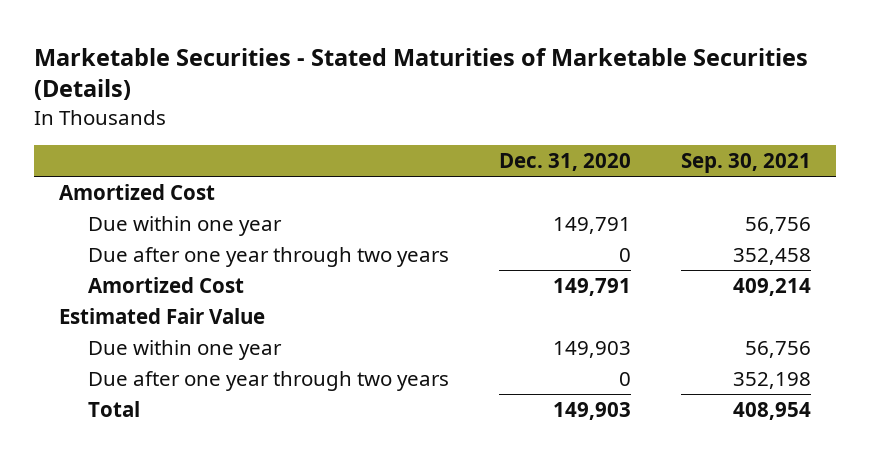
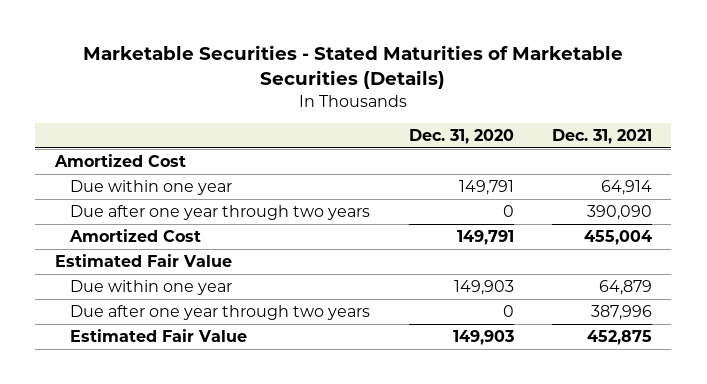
[680,153,811,174] Sep. 30, 2021 -> none
none -> [551,128,652,144] Dec. 31, 2021
[87,400,140,417] Total -> [70,329,248,343] Estimated Fair Value

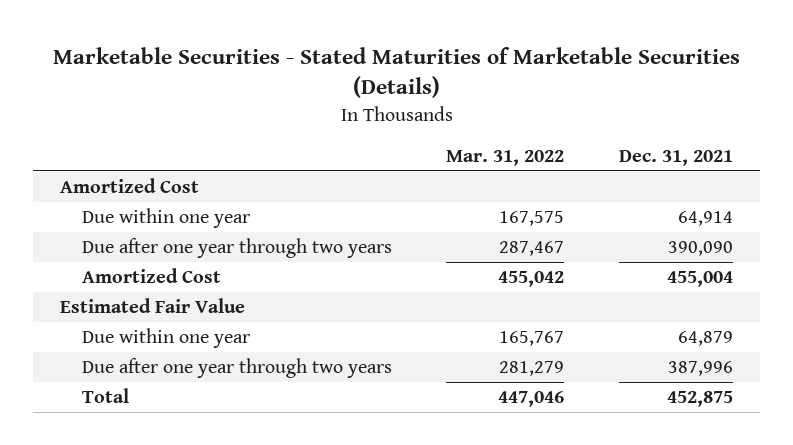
[408,128,514,144] Dec. 31, 2020 -> none
none -> [446,150,565,167] Mar. 31, 2022
[70,329,248,343] Estimated Fair Value -> [81,387,129,403] Total

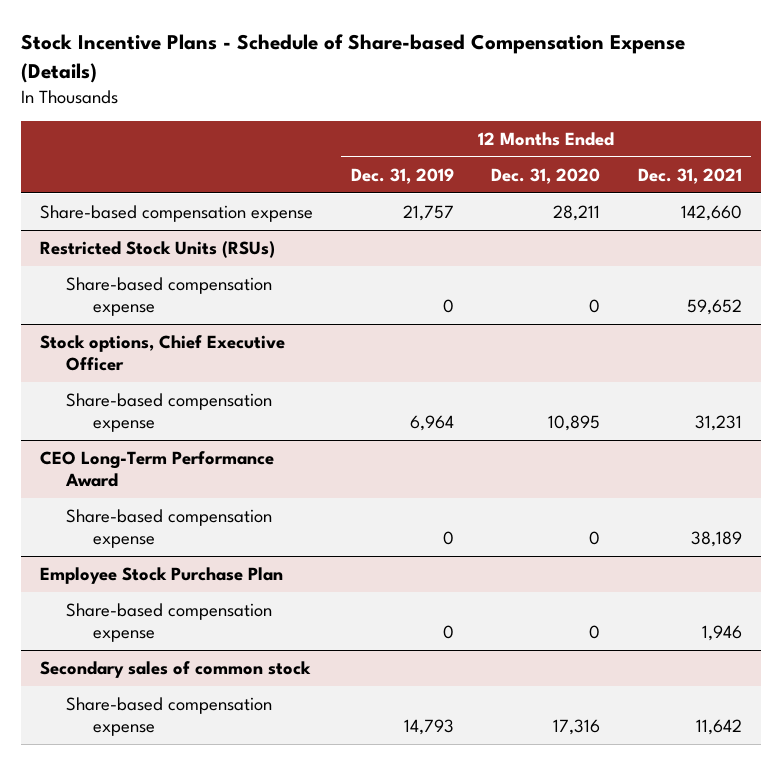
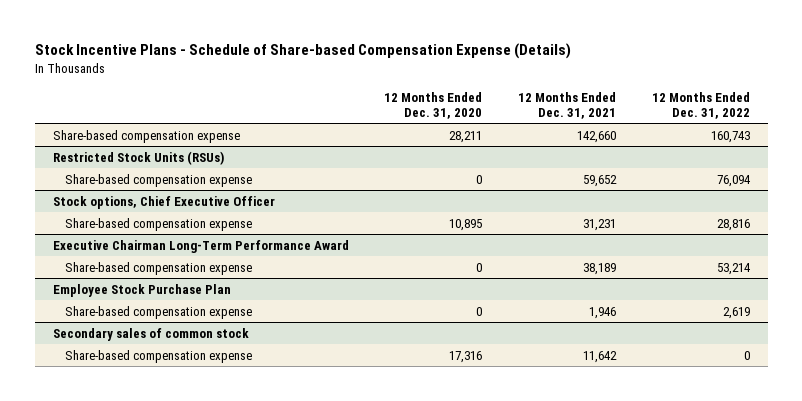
[350,167,454,184] Dec. 31, 2019 -> none
none -> [651,91,750,120] 12 Months Ended Dec. 31, 2022
[39,450,274,488] CEO Long-Term Performance Award -> [52,239,349,253] Executive Chairman Long-Term Performance Award

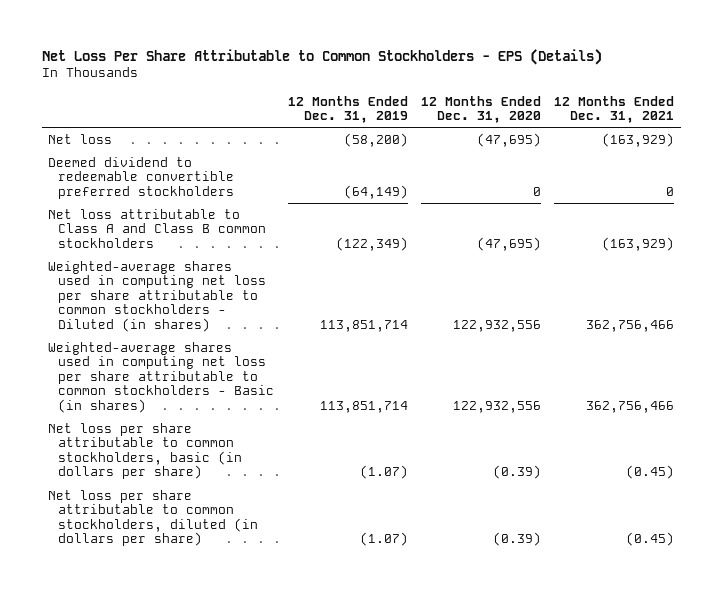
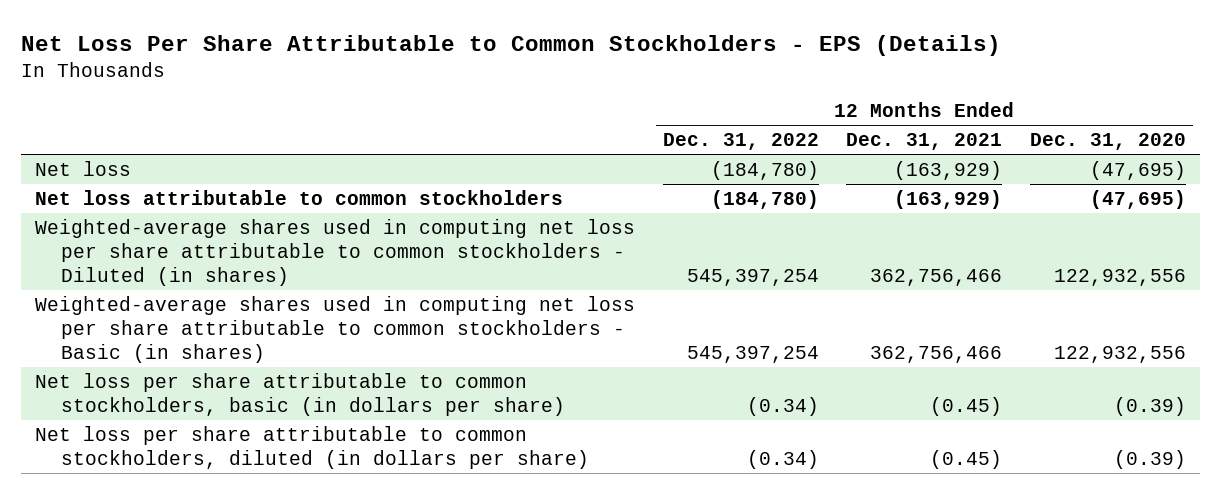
[287,95,408,124] 12 Months Ended Dec. 31, 2019 -> none
none -> [662,133,819,151] Dec. 31, 2022
[48,156,235,199] Deemed dividend to redeemable convertible preferred stockholders -> none
[48,208,267,248] Net loss attributable to Class A and Class B common stockholders -> [34,189,563,205] Net loss attributable to common stockholders

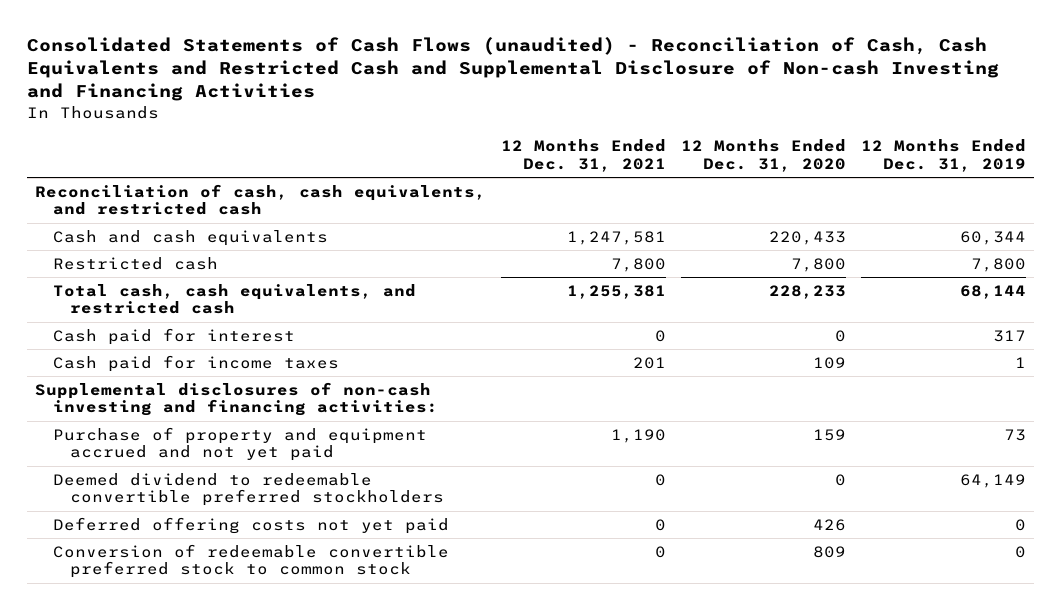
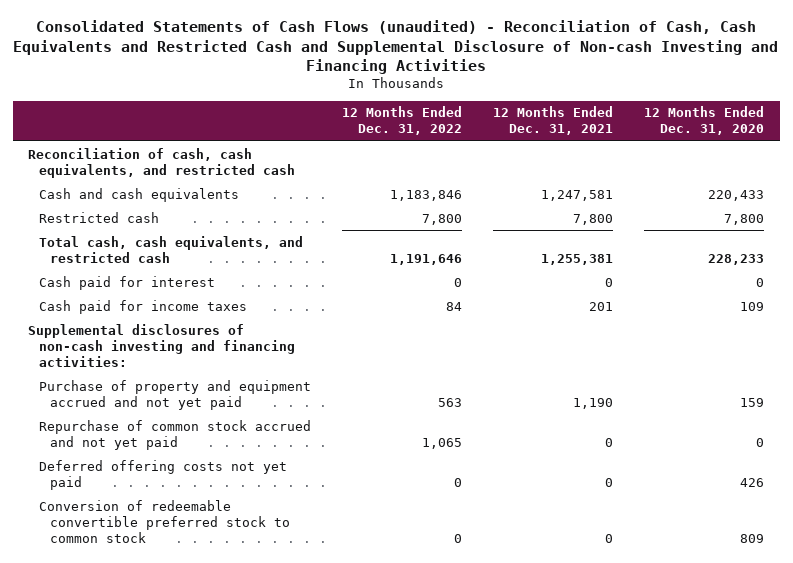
[861,139,1027,172] 12 Months Ended Dec. 31, 2019 -> none
none -> [342,106,463,136] 12 Months Ended Dec. 31, 2022
[52,472,445,507] Deemed dividend to redeemable convertible preferred stockholders -> none
none -> [39,419,312,450] Repurchase of common stock accrued and not yet paid

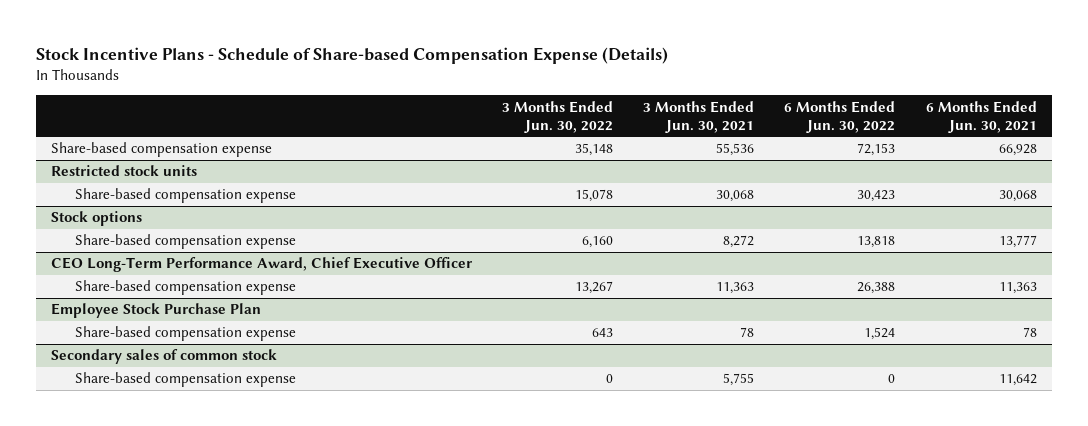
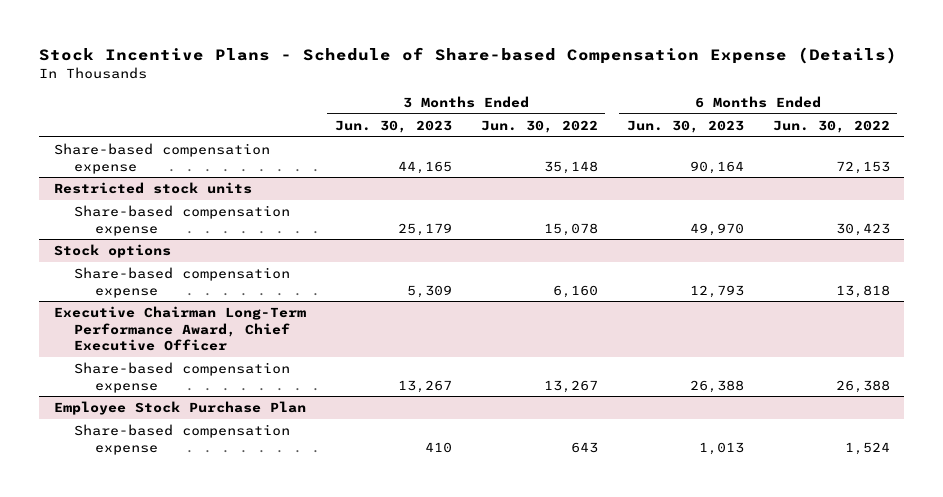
[643,100,755,133] 3 Months Ended Jun. 30, 2021 -> none
[925,100,1037,133] 6 Months Ended Jun. 30, 2021 -> none
none -> [334,119,452,133] Jun. 30, 2023
none -> [626,119,744,133] Jun. 30, 2023
[51,257,473,273] CEO Long-Term Performance Award, Chief Executive Officer -> [53,306,306,352] Executive Chairman Long-Term Performance Award, Chief Executive Officer
[51,349,278,365] Secondary sales of common stock -> none
[74,372,296,388] Share-based compensation expense -> none

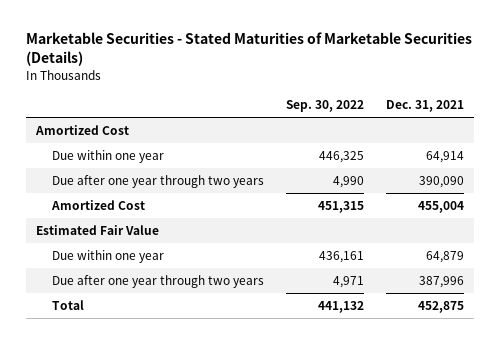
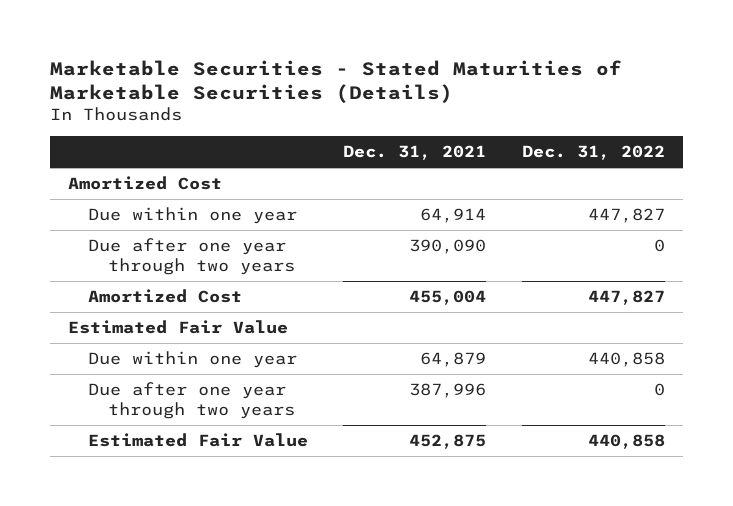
[286,99,365,112] Sep. 30, 2022 -> none
none -> [521,145,665,161] Dec. 31, 2022
[52,300,85,311] Total -> [87,433,308,448] Estimated Fair Value

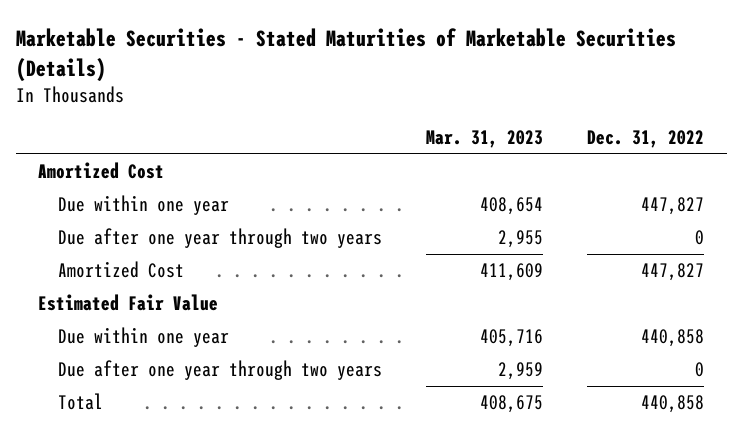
[343,145,487,161] Dec. 31, 2021 -> none
none -> [425,130,543,149] Mar. 31, 2023
[87,433,308,448] Estimated Fair Value -> [57,393,103,411] Total

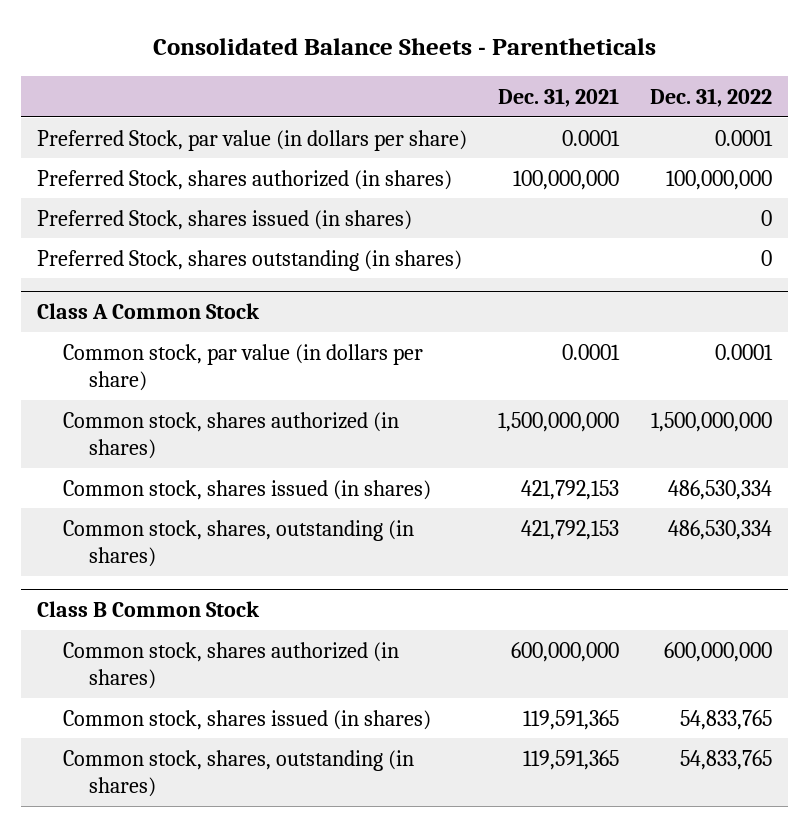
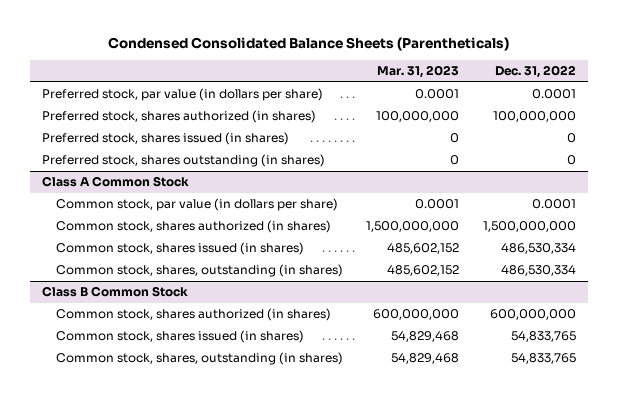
[152,37,656,55] Consolidated Balance Sheets - Parentheticals -> [108,37,510,52] Condensed Consolidated Balance Sheets (Parentheticals)
[498,87,620,107] Dec. 31, 2021 -> none
none -> [377,65,460,79] Mar. 31, 2023
[36,129,467,151] Preferred Stock, par value (in dollars per share) -> [41,88,323,102] Preferred stock, par value (in dollars per share)
[36,169,452,190] Preferred Stock, shares authorized (in shares) -> [41,110,316,124] Preferred stock, shares authorized (in shares)
[36,209,412,230] Preferred Stock, shares issued (in shares) -> [41,132,289,146] Preferred stock, shares issued (in shares)
[36,249,462,271] Preferred Stock, shares outstanding (in shares) -> [41,154,325,168] Preferred stock, shares outstanding (in shares)

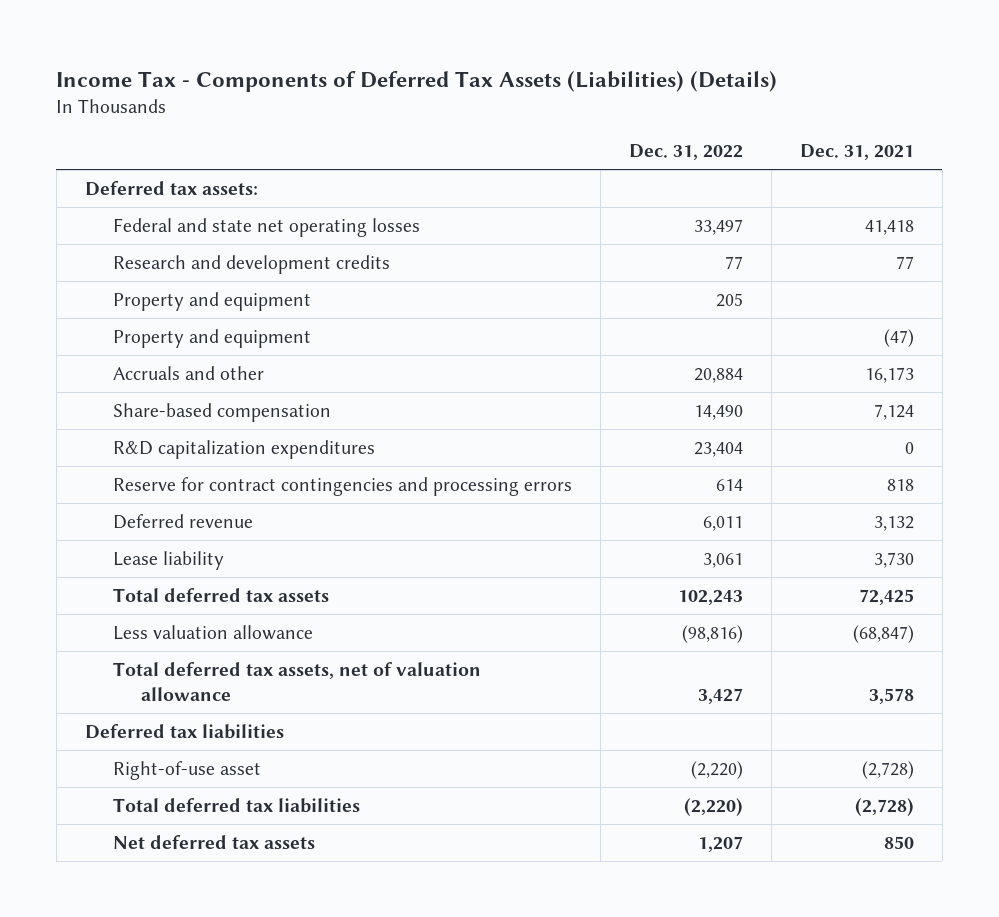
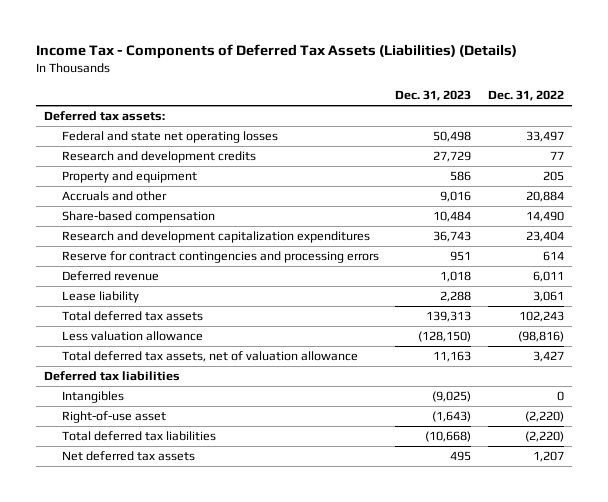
[799,143,914,160] Dec. 31, 2021 -> none
none -> [395,90,472,102] Dec. 31, 2023
[112,328,311,348] Property and equipment -> none
[112,439,375,459] R&D capitalization expenditures -> [61,231,370,244] Research and development capitalization expenditures
none -> [61,391,124,404] Intangibles

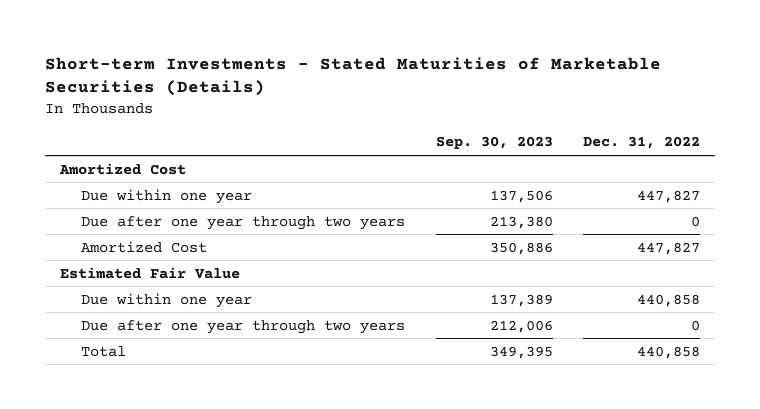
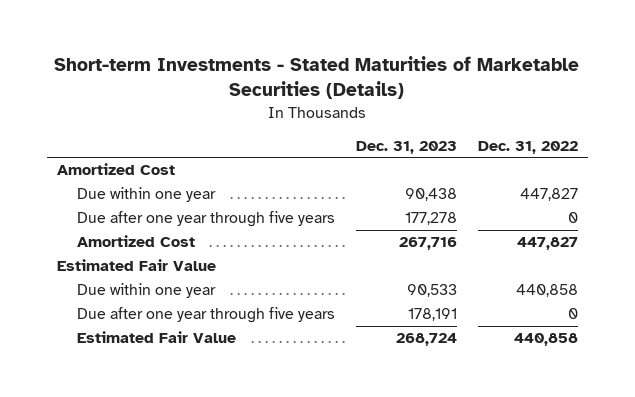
[435,136,553,150] Sep. 30, 2023 -> none
none -> [355,141,457,155] Dec. 31, 2023
[81,215,406,230] Due after one year through two years -> [77,211,336,228] Due after one year through five years
[81,319,406,334] Due after one year through two years -> [77,307,336,324] Due after one year through five years
[81,345,127,357] Total -> [77,331,237,344] Estimated Fair Value

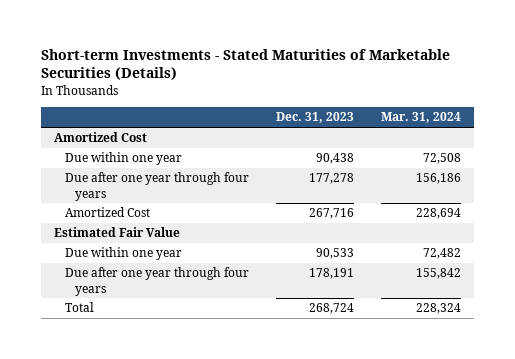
[477,141,578,155] Dec. 31, 2022 -> none
none -> [380,112,461,124] Mar. 31, 2024
[77,211,336,228] Due after one year through five years -> [64,172,249,201] Due after one year through four years
[77,307,336,324] Due after one year through five years -> [64,267,249,296] Due after one year through four years
[77,331,237,344] Estimated Fair Value -> [64,302,94,313] Total

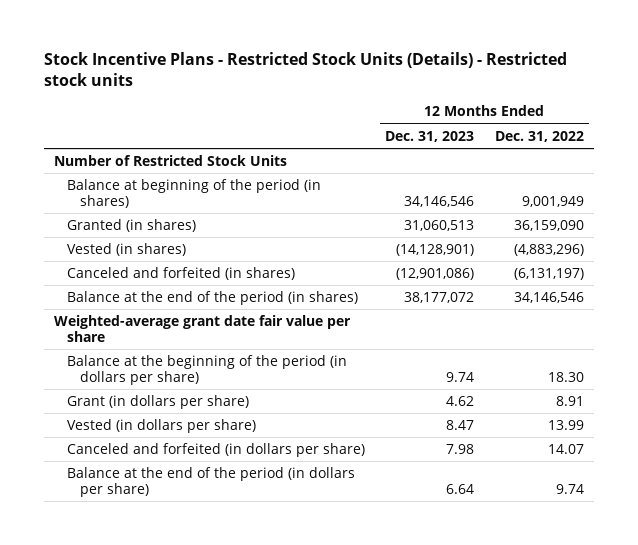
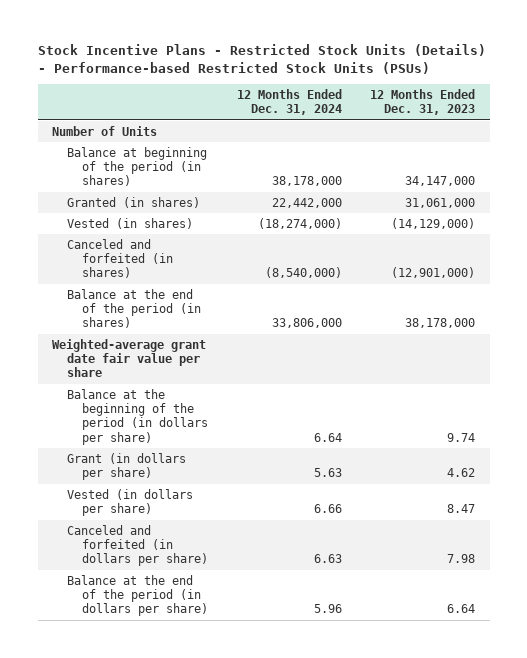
[43,51,567,86] Stock Incentive Plans - Restricted Stock Units (Details) - Restricted stock units -> [37,44,486,74] Stock Incentive Plans - Restricted Stock Units (Details) - Performance-based Restricted Stock Units (PSUs)
[494,130,584,142] Dec. 31, 2022 -> none
none -> [236,89,342,116] 12 Months Ended Dec. 31, 2024
[53,154,287,166] Number of Restricted Stock Units -> [51,125,157,136] Number of Units
[404,196,475,208] 34,146,546 -> [405,176,476,187] 34,147,000
[404,219,475,231] 31,060,513 -> [405,197,476,208] 31,061,000
[396,243,475,256] (14,128,901) -> [391,217,476,229] (14,129,000)
[396,267,475,280] (12,901,086) -> [391,267,476,279] (12,901,000)
[404,291,475,303] 38,177,072 -> [405,318,476,329] 38,178,000

